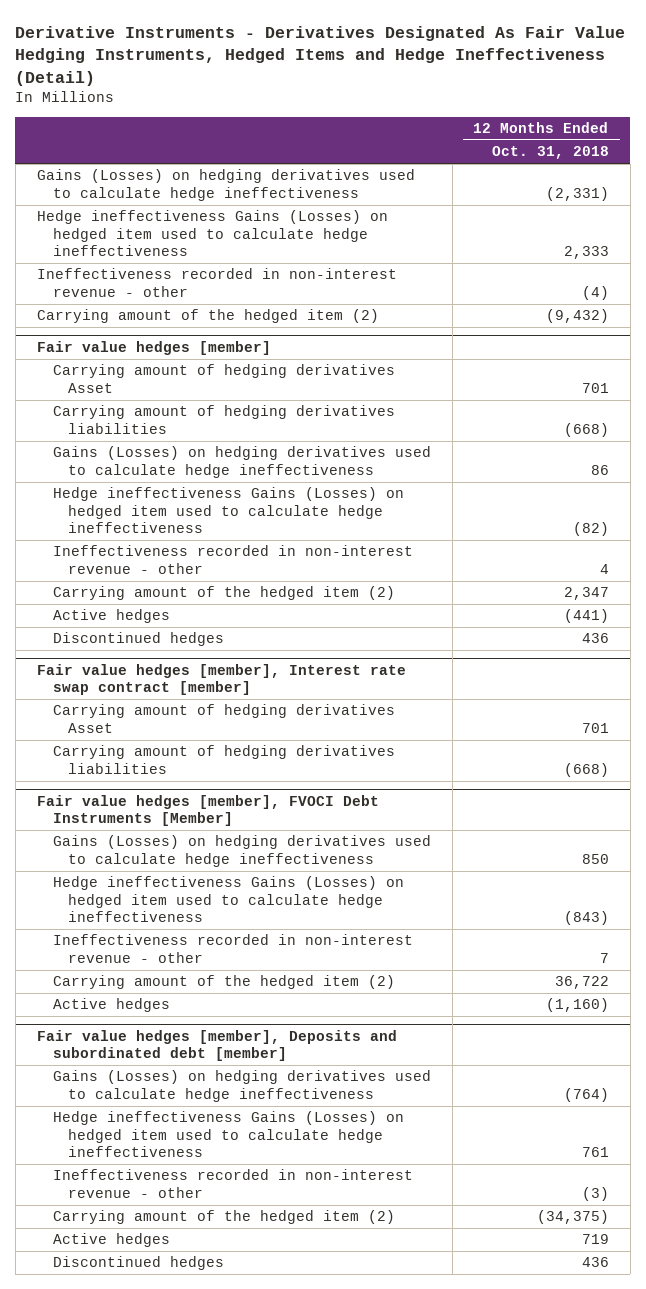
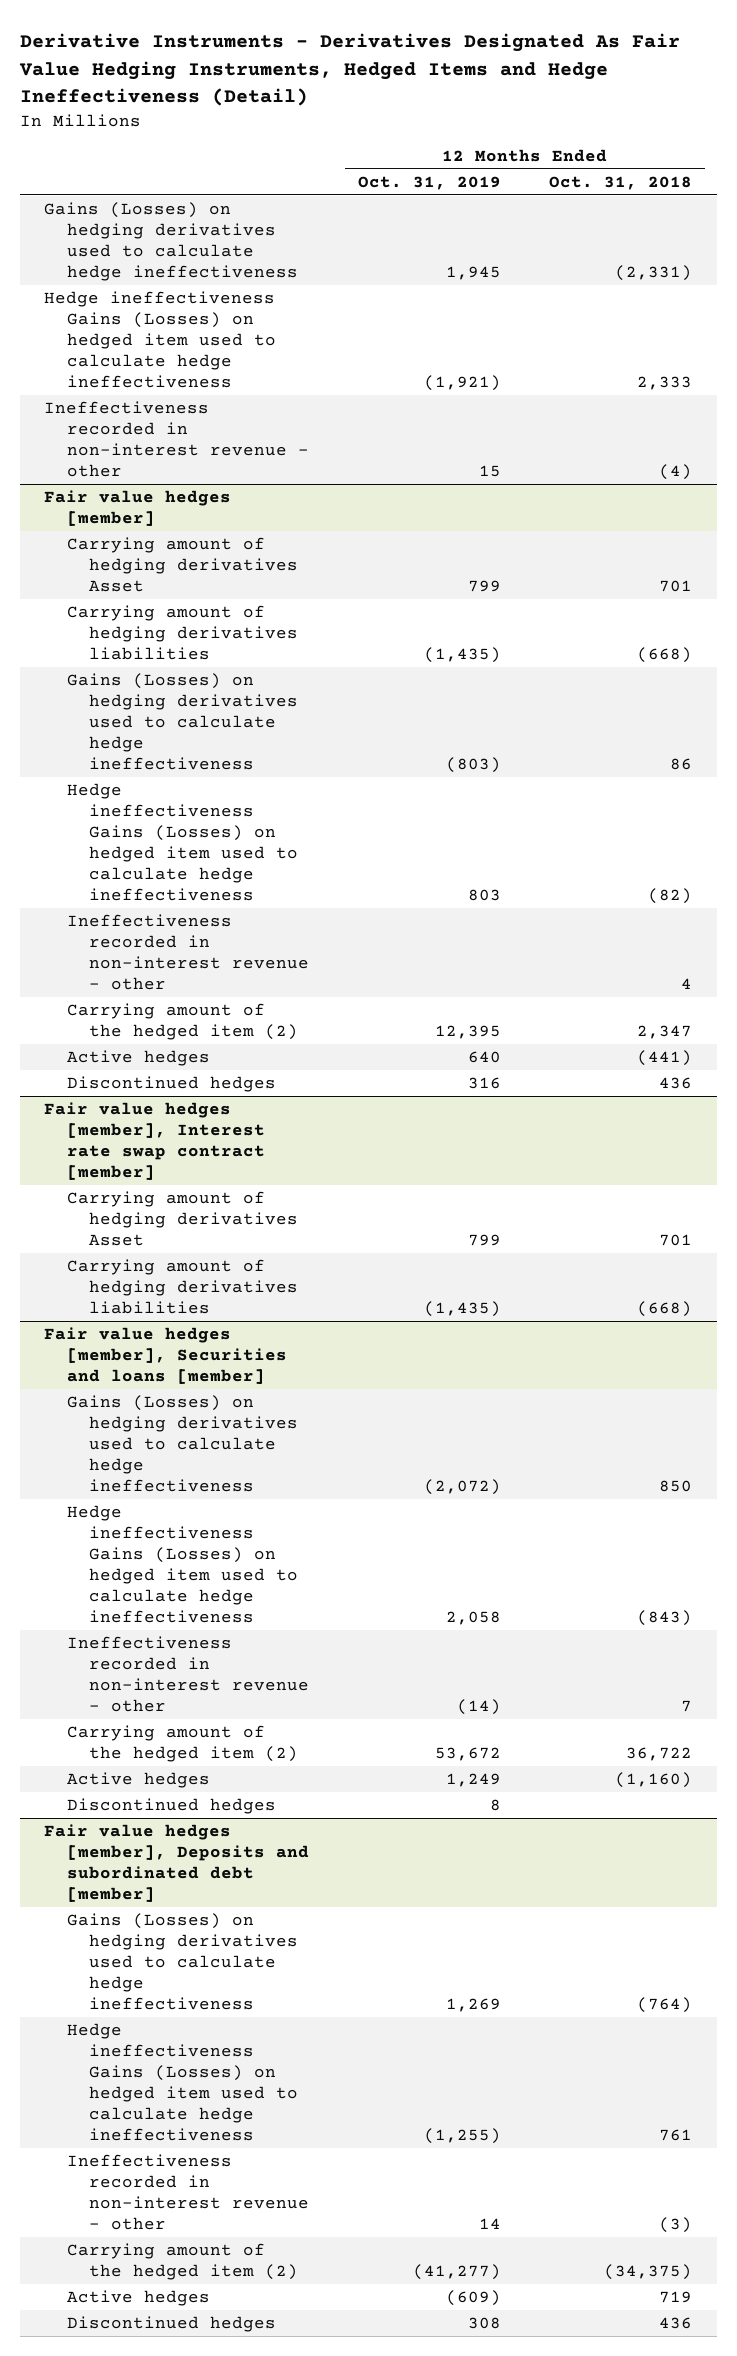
none -> [357,175,501,190] Oct. 31, 2019
[37,309,380,324] Carrying amount of the hedged item (2) -> none
[37,795,380,827] Fair value hedges [member], FVOCI Debt Instruments [Member] -> none
none -> [44,1326,287,1384] Fair value hedges [member], Securities and loans [member]
none -> [66,1797,276,1814] Discontinued hedges

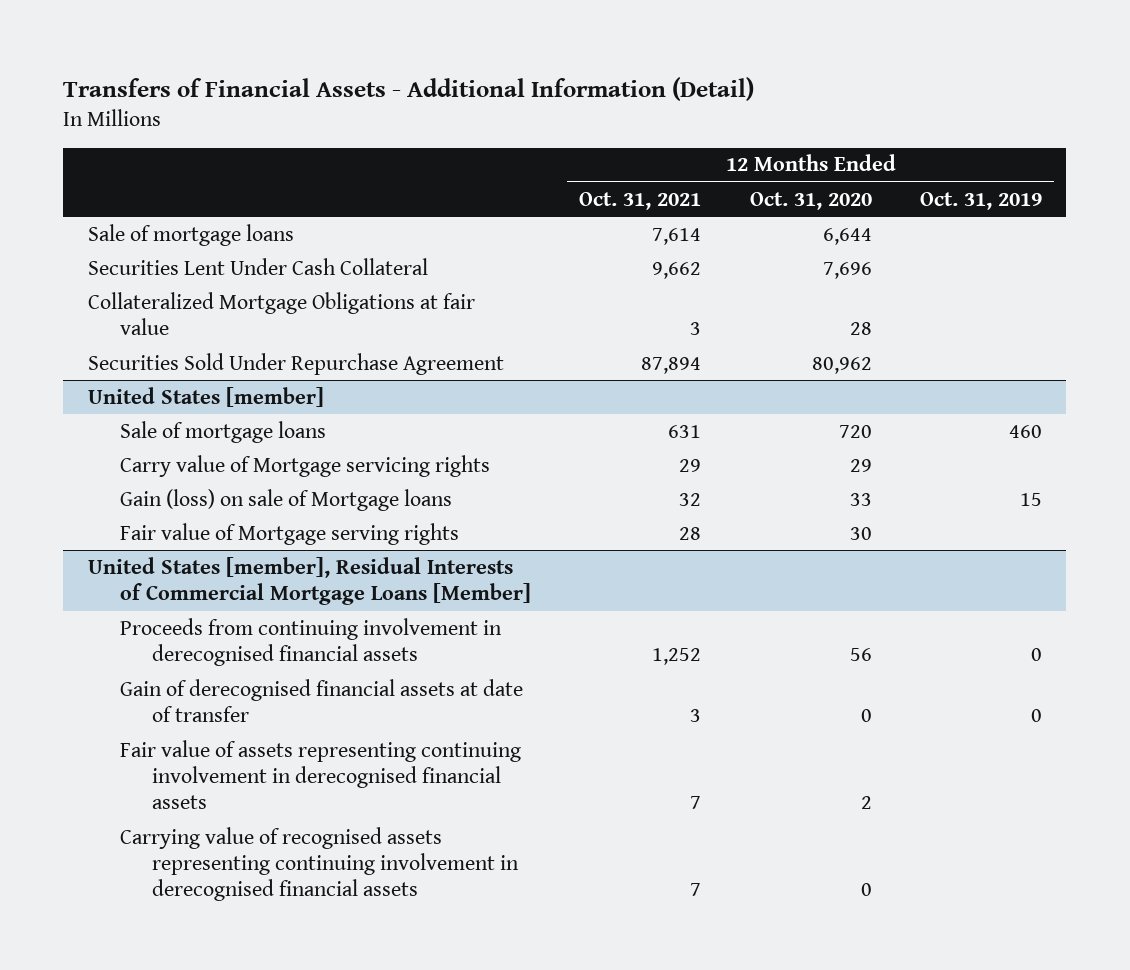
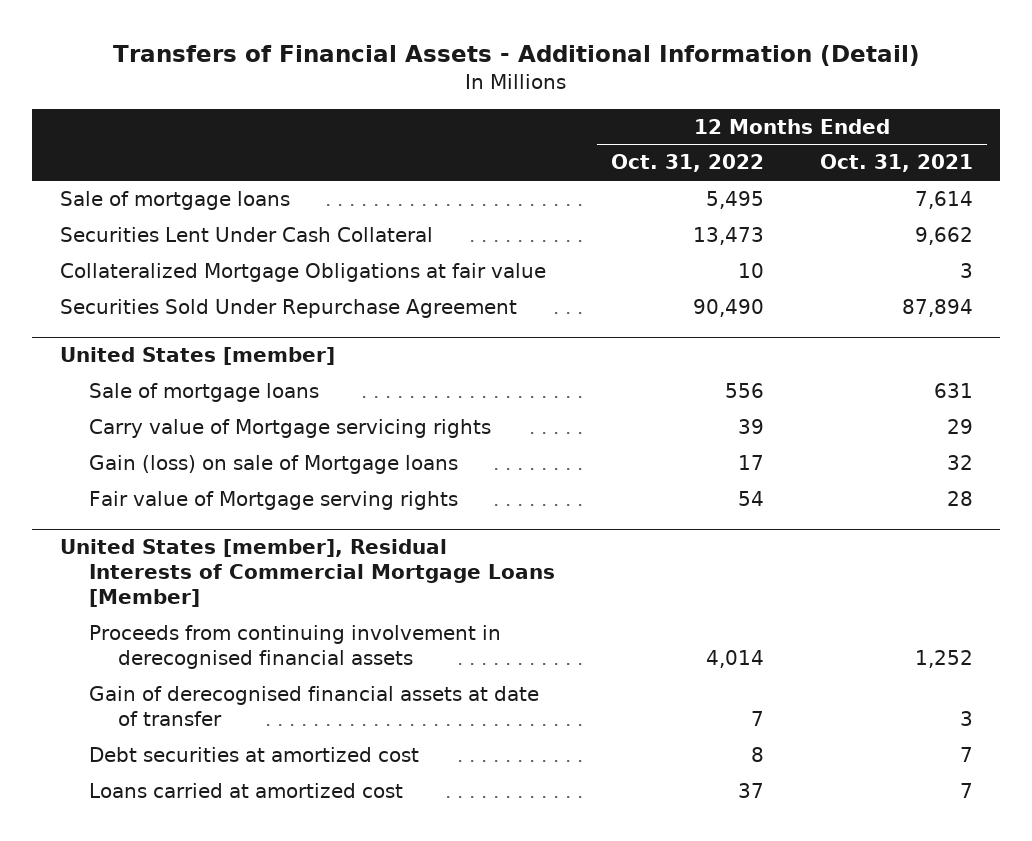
[749,191,872,210] Oct. 31, 2020 -> none
[920,191,1043,210] Oct. 31, 2019 -> none
none -> [610,154,764,173] Oct. 31, 2022
[119,739,521,810] Fair value of assets representing continuing involvement in derecognised financial assets -> [88,747,419,763] Debt securities at amortized cost
[119,826,520,902] Carrying value of recognised assets representing continuing involvement in derecognised financial assets -> [88,783,403,799] Loans carried at amortized cost

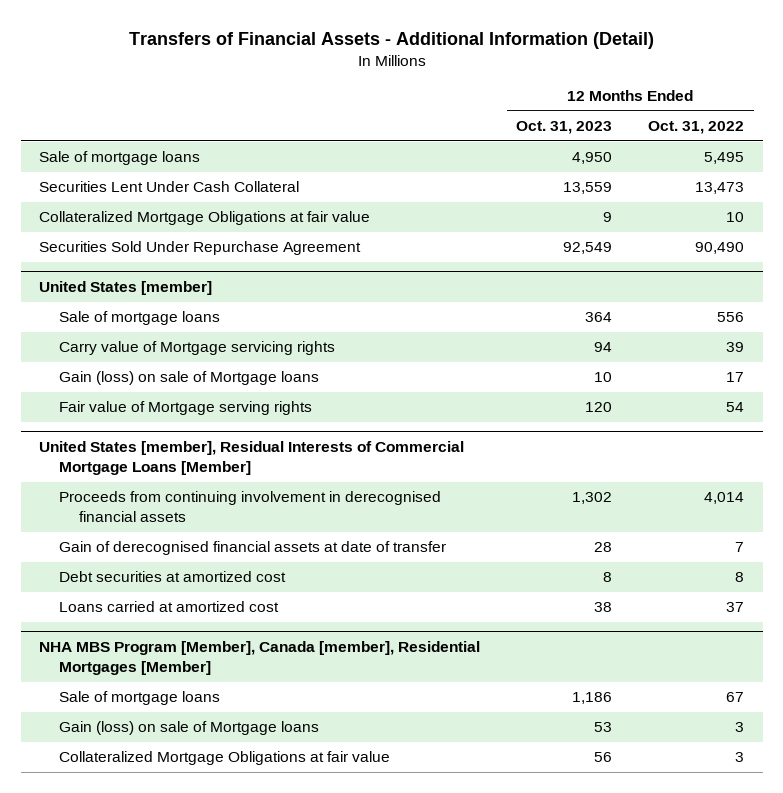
[819,154,973,173] Oct. 31, 2021 -> none
none -> [516,121,613,135] Oct. 31, 2023
none -> [38,641,480,676] NHA MBS Program [Member], Canada [member], Residential Mortgages [Member]
none -> [58,691,220,706] Sale of mortgage loans
none -> [58,721,319,736] Gain (loss) on sale of Mortgage loans
none -> [58,751,390,766] Collateralized Mortgage Obligations at fair value

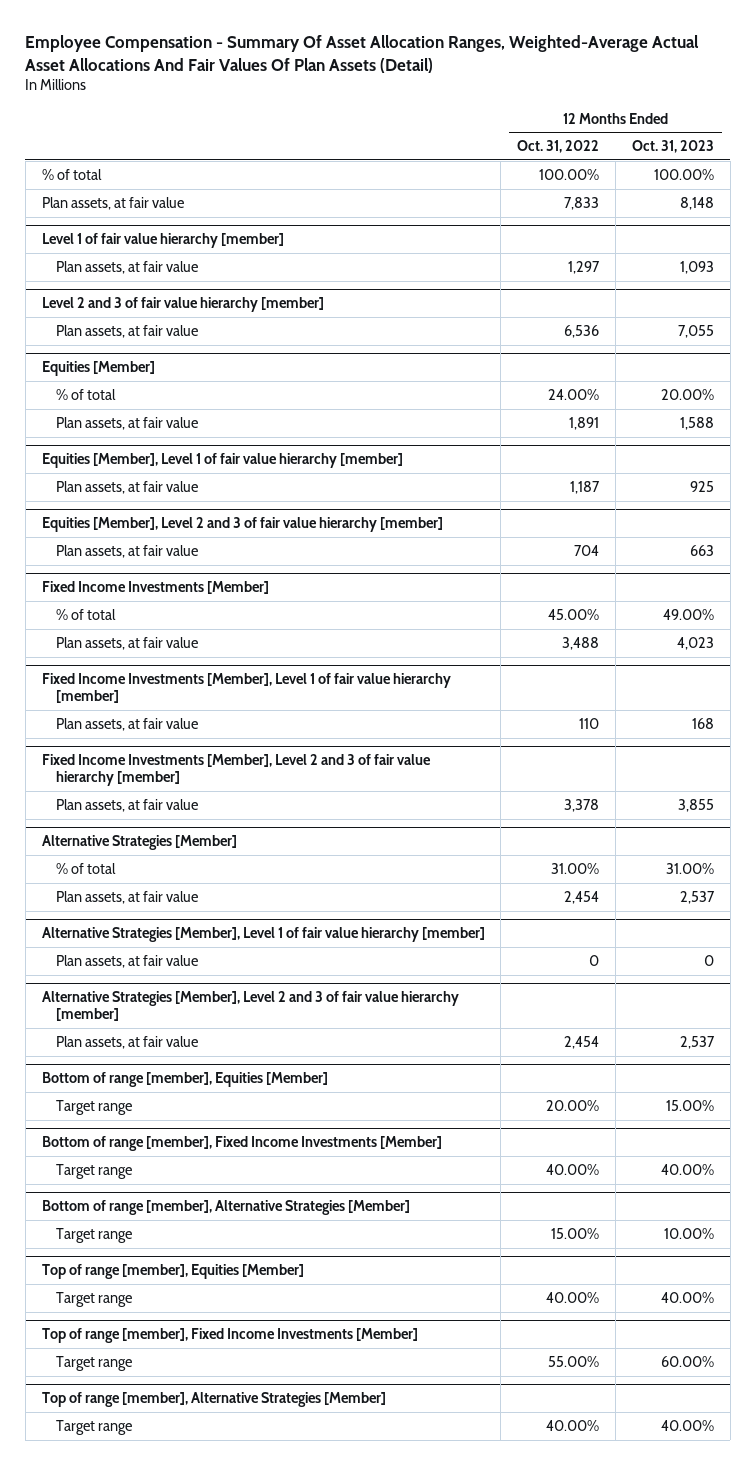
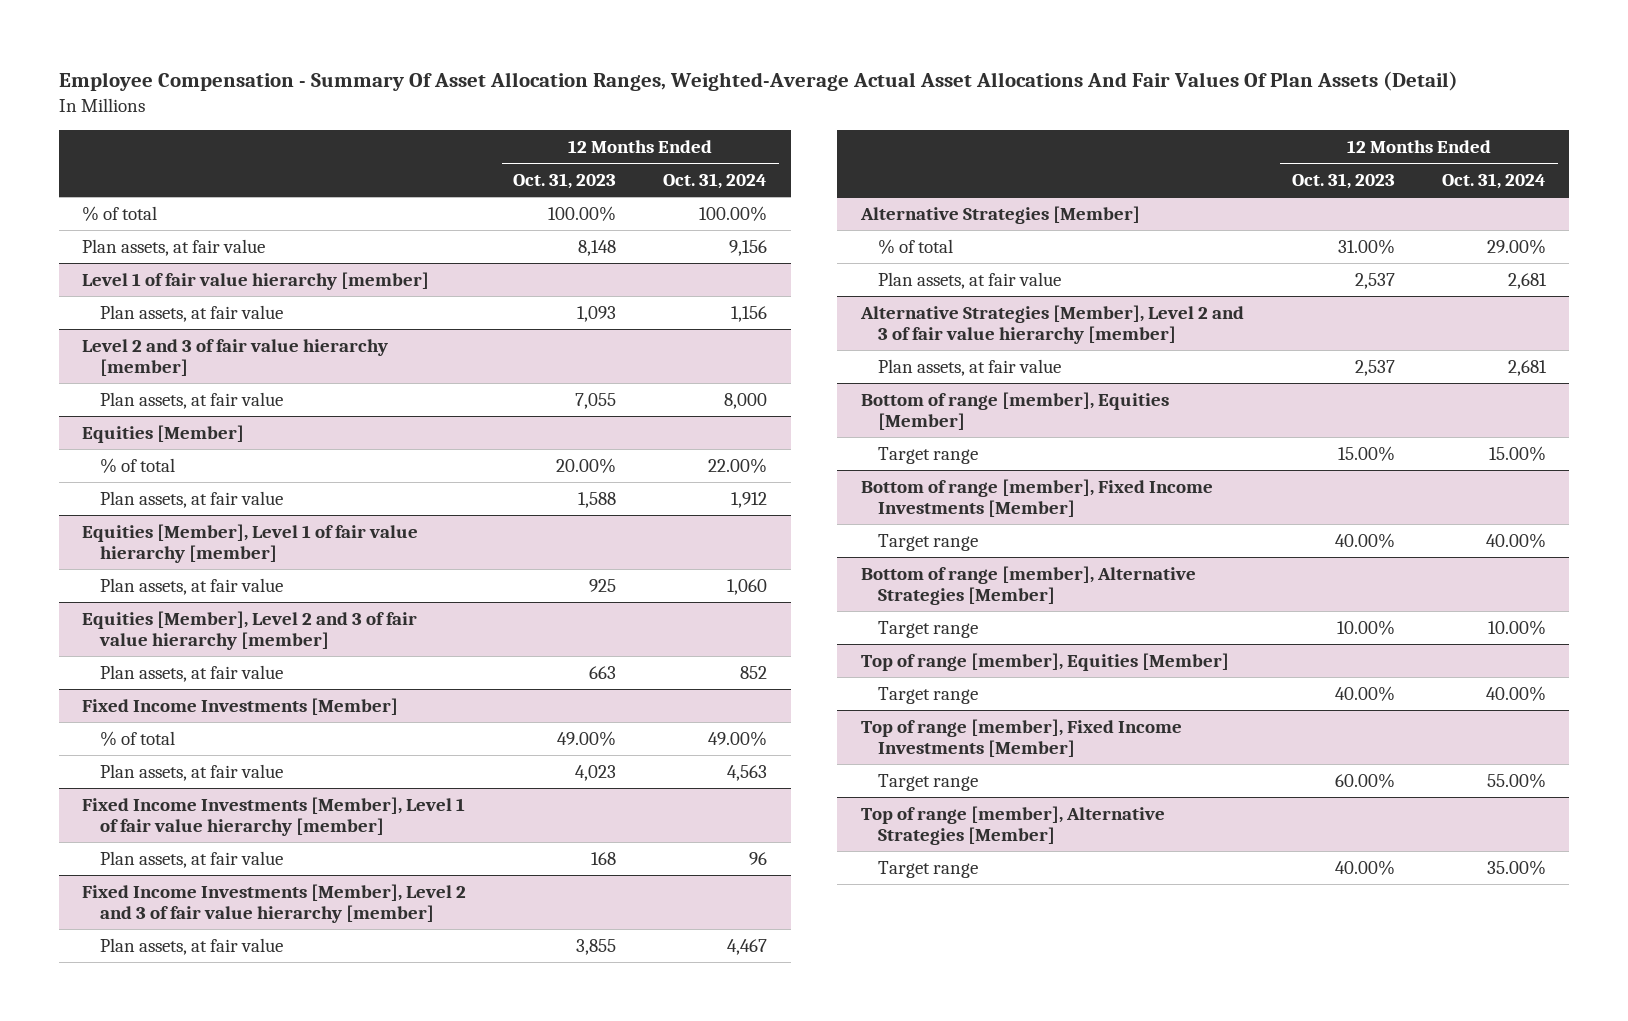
[517,140,600,154] Oct. 31, 2022 -> none
none -> [663,173,768,190] Oct. 31, 2024
[41,927,485,943] Alternative Strategies [Member], Level 1 of fair value hierarchy [member] -> none
[56,954,199,968] Plan assets, at fair value -> none

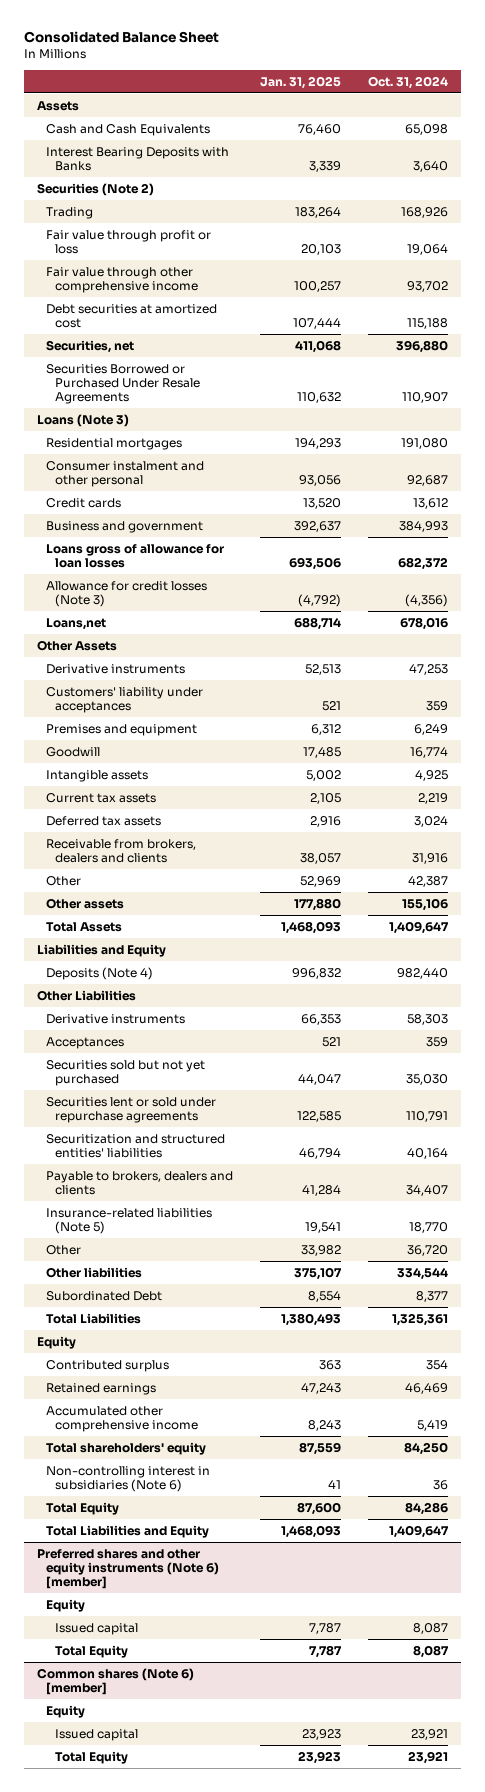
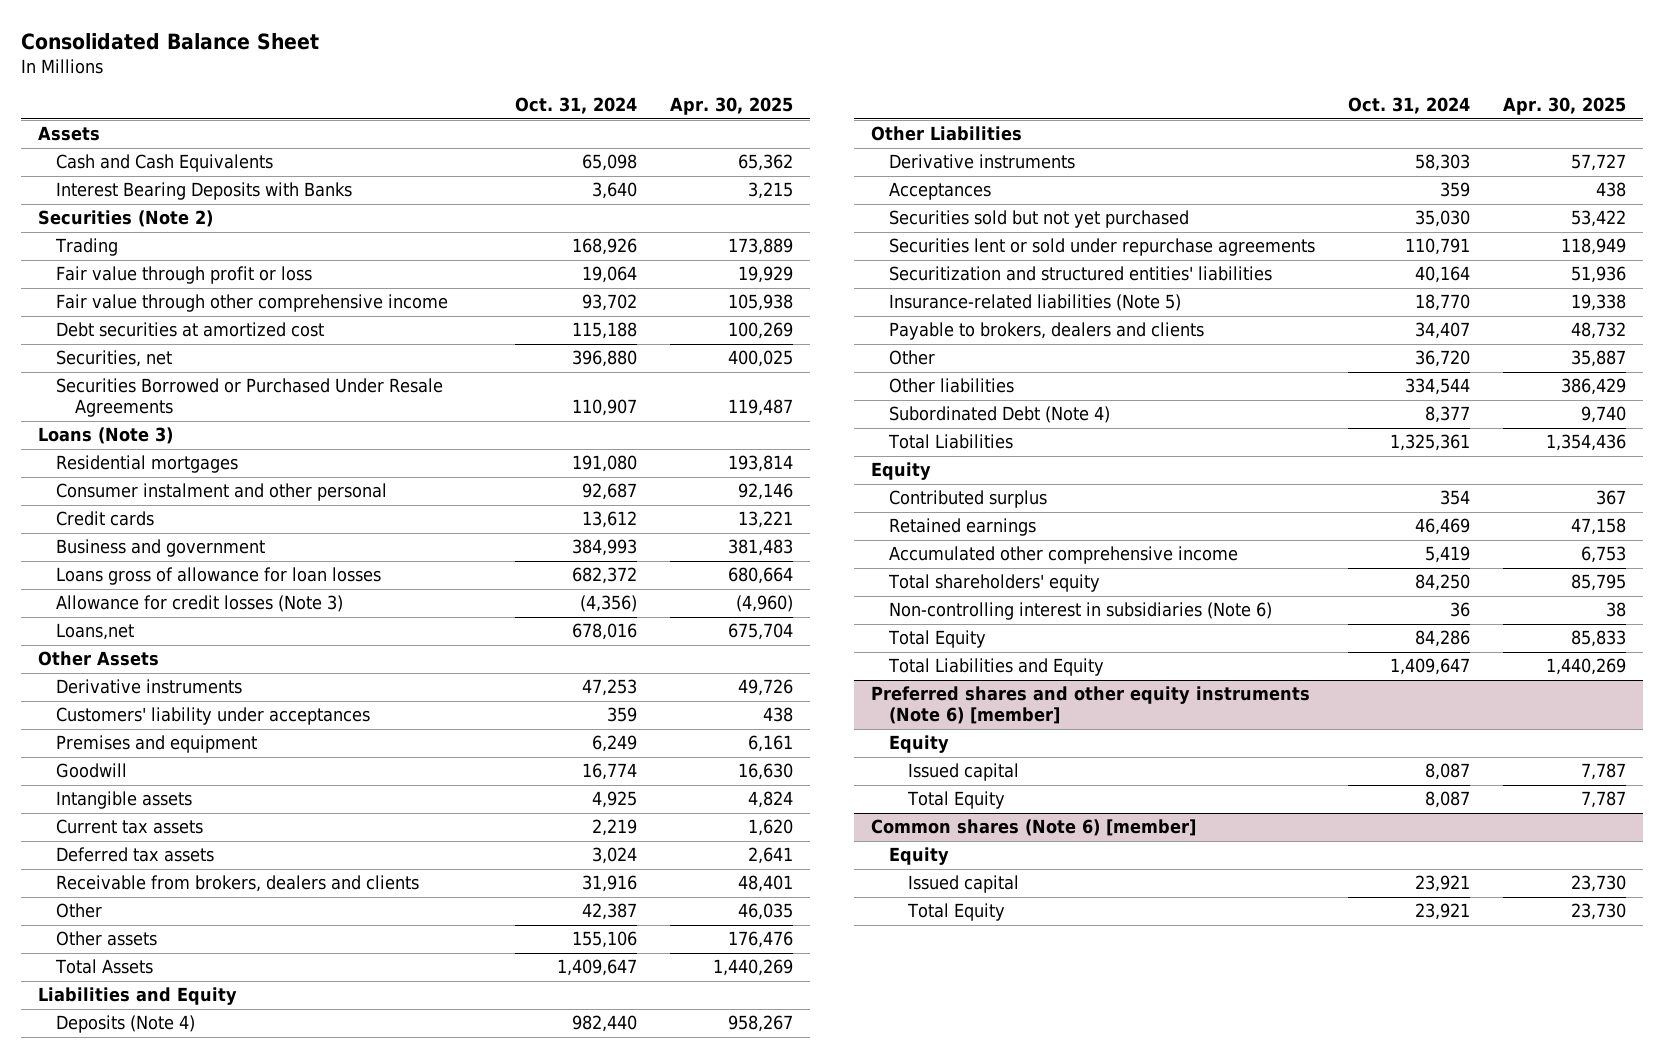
[260,75,342,89] Jan. 31, 2025 -> none
none -> [670,97,794,116] Apr. 30, 2025
[46,1170,234,1195] Payable to brokers, dealers and clients -> [889,322,1205,341] Payable to brokers, dealers and clients
[46,1290,163,1301] Subordinated Debt -> [889,406,1111,424] Subordinated Debt (Note 4)

